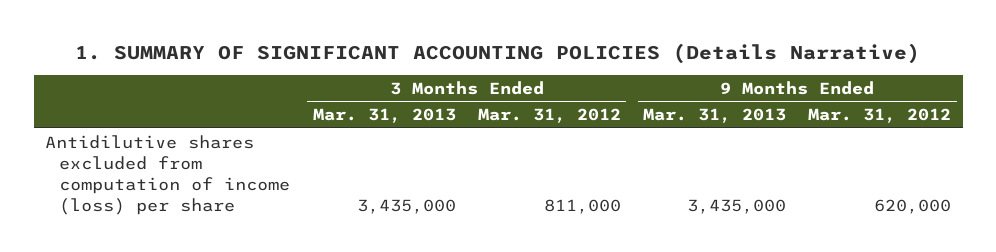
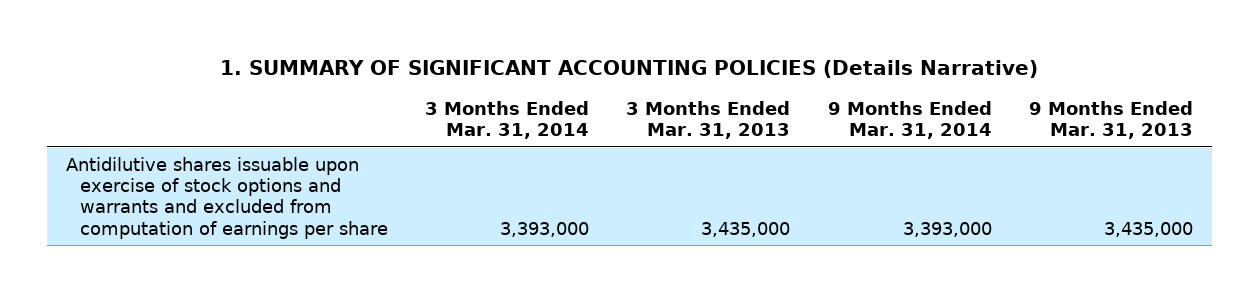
[477,108,621,124] Mar. 31, 2012 -> none
[808,108,952,124] Mar. 31, 2012 -> none
none -> [424,101,589,140] 3 Months Ended Mar. 31, 2014
none -> [827,101,992,140] 9 Months Ended Mar. 31, 2014
[45,134,291,215] Antidilutive shares excluded from computation of income (loss) per share -> [66,157,388,239] Antidilutive shares issuable upon exercise of stock options and warrants and excluded from computation of earnings per share

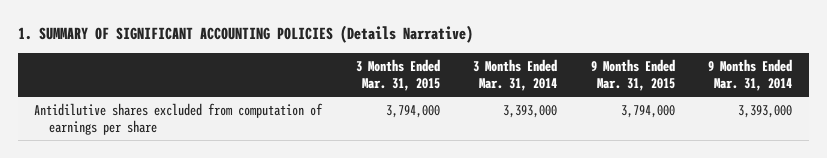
[626,101,791,140] 3 Months Ended Mar. 31, 2013 -> none
[1028,101,1193,140] 9 Months Ended Mar. 31, 2013 -> none
none -> [355,58,440,91] 3 Months Ended Mar. 31, 2015
none -> [590,58,675,91] 9 Months Ended Mar. 31, 2015
[66,157,388,239] Antidilutive shares issuable upon exercise of stock options and warrants and excluded from computation of earnings per share -> [34,102,324,135] Antidilutive shares excluded from computation of earnings per share

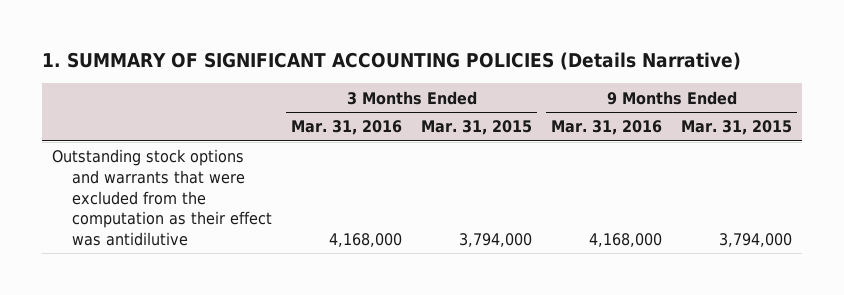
[473,58,558,91] 3 Months Ended Mar. 31, 2014 -> none
[708,58,793,91] 9 Months Ended Mar. 31, 2014 -> none
none -> [291,120,403,136] Mar. 31, 2016
none -> [551,120,663,136] Mar. 31, 2016
[34,102,324,135] Antidilutive shares excluded from computation of earnings per share -> [51,149,272,247] Outstanding stock options and warrants that were excluded from the computation as their effect was antidilutive

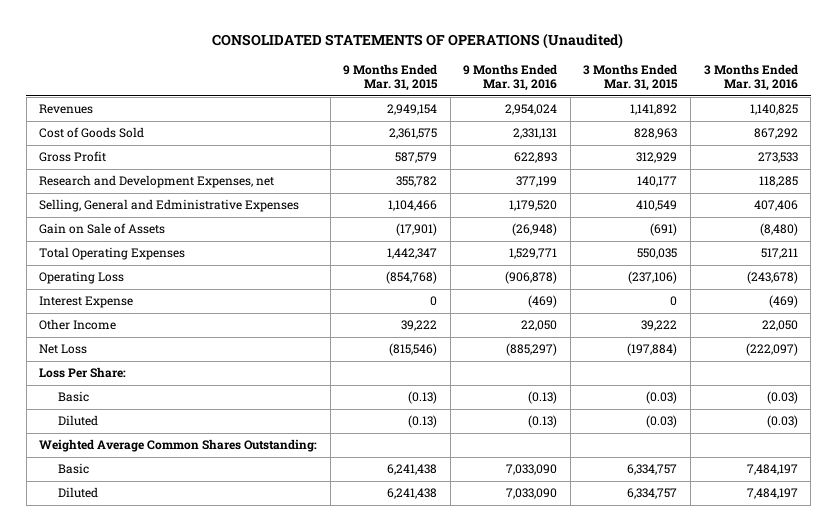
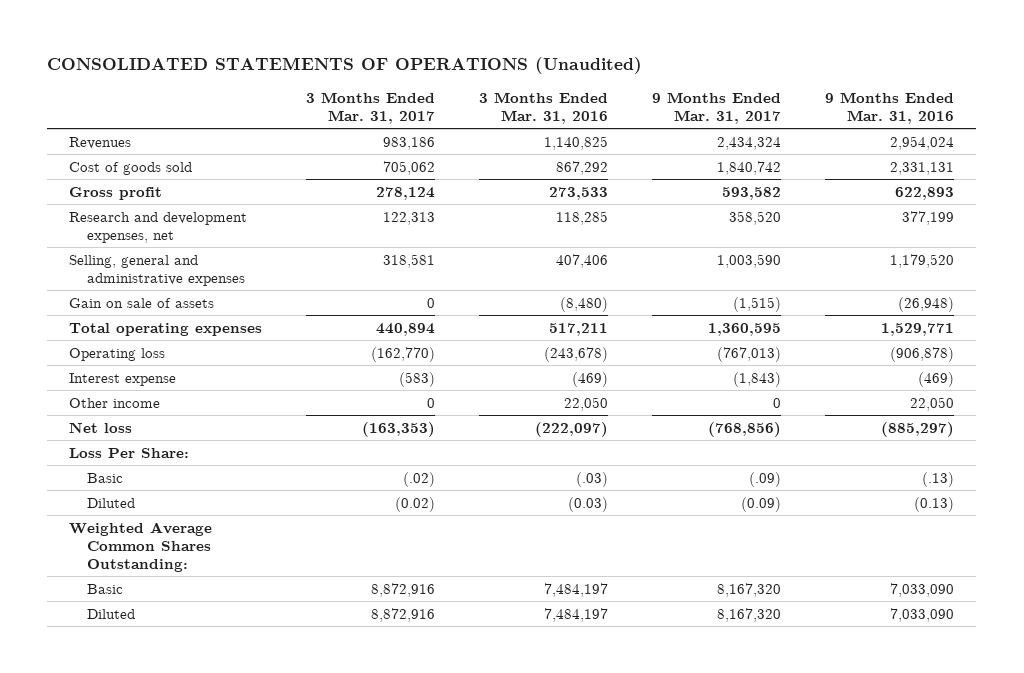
[343,63,439,92] 9 Months Ended Mar. 31, 2015 -> none
[583,63,679,92] 3 Months Ended Mar. 31, 2015 -> none
none -> [306,91,436,124] 3 Months Ended Mar. 31, 2017
none -> [652,91,782,124] 9 Months Ended Mar. 31, 2017
[39,127,145,139] Cost of Goods Sold -> [69,161,193,175] Cost of goods sold
[39,151,107,163] Gross Profit -> [69,186,163,200] Gross profit
[39,175,275,189] Research and Development Expenses, net -> [69,211,248,243] Research and development expenses, net
[39,199,300,213] Selling, General and Edministrative Expenses -> [69,254,246,286] Selling, general and administrative expenses
[39,223,166,235] Gain on Sale of Assets -> [69,297,215,308] Gain on sale of assets
[39,247,186,261] Total Operating Expenses -> [69,322,263,336] Total operating expenses
[39,271,125,285] Operating Loss -> [69,347,166,361] Operating loss
[39,296,134,309] Interest Expense -> [69,372,177,386] Interest expense
[39,319,117,331] Other Income -> [69,397,161,408] Other income
[39,344,88,355] Net Loss -> [69,421,133,433] Net loss
[528,391,558,405] (0.13) -> [922,471,955,487] (.13)
[766,391,798,405] (0.03) -> [576,471,609,487] (.03)

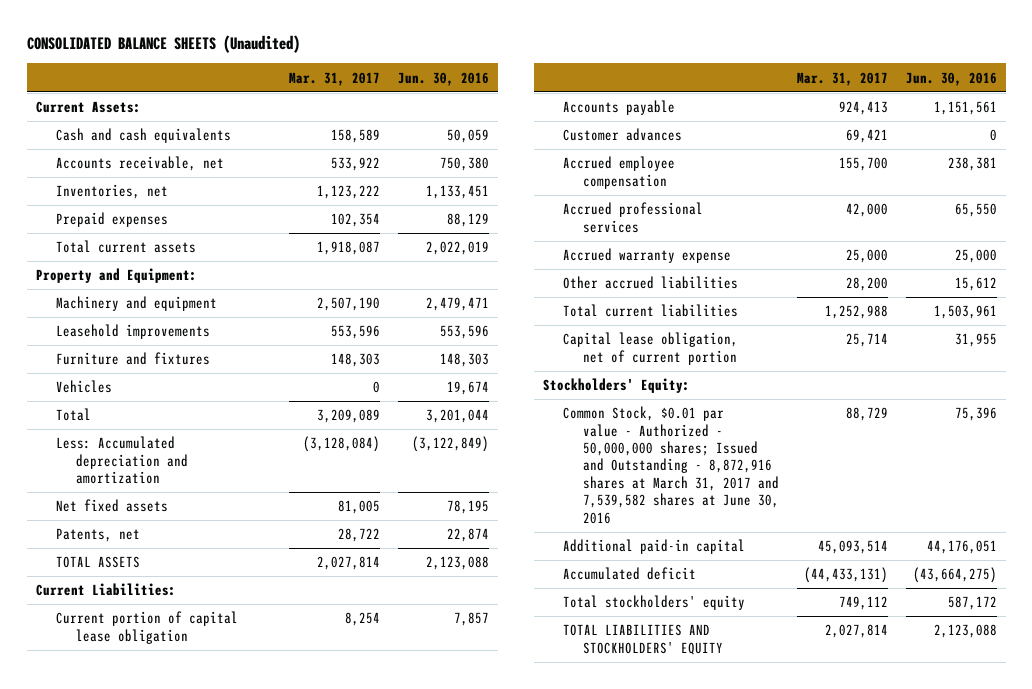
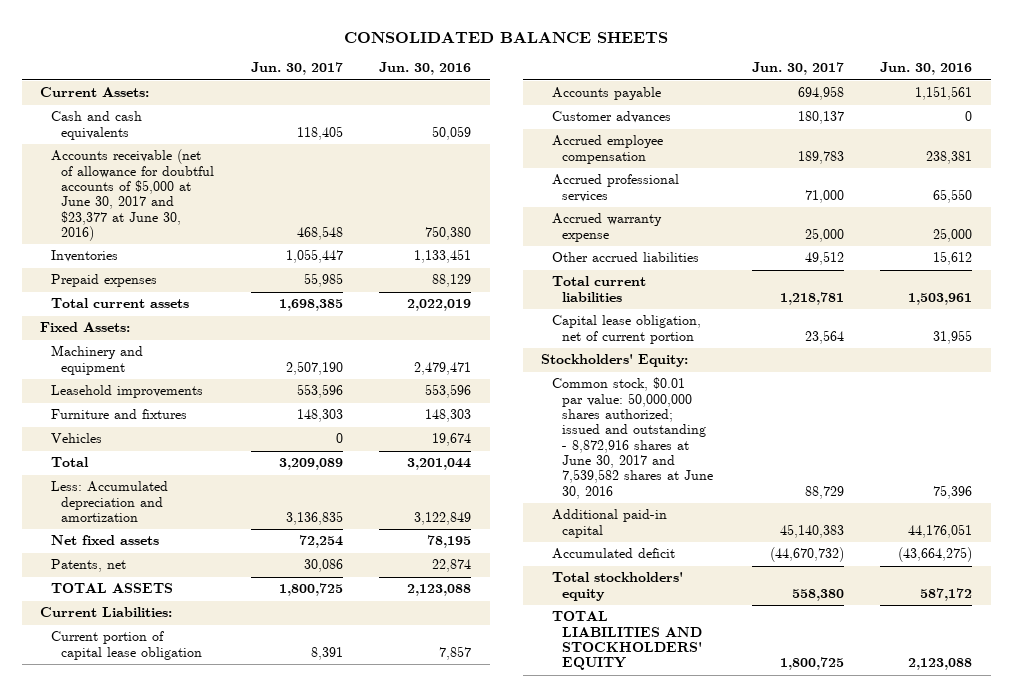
[26,34,300,53] CONSOLIDATED BALANCE SHEETS (Unaudited) -> [344,31,669,43] CONSOLIDATED BALANCE SHEETS
[289,71,381,86] Mar. 31, 2017 -> none
none -> [250,62,343,76] Jun. 30, 2017
[55,156,224,172] Accounts receivable, net -> [50,149,215,242] Accounts receivable (net of allowance for doubtful accounts of $5,000 at June 30, 2017 and $23,377 at June 30, 2016)
[55,184,168,200] Inventories, net -> [50,250,118,263] Inventories
[35,268,197,284] Property and Equipment: -> [40,322,131,333] Fixed Assets:
[412,436,490,453] (3,122,849) -> [414,512,472,526] 3,122,849
[563,406,780,524] Common Stock, $0.01 par value - Authorized - 50,000,000 shares; Issued and Outstanding - 8,872,916 shares at March 31, 2017 and 7,539,582 shares at June 30, 2016 -> [551,377,713,499] Common stock, $0.01 par value: 50,000,000 shares authorized; issued and outstanding - 8,872,916 shares at June 30, 2017 and 7,539,582 shares at June 30, 2016

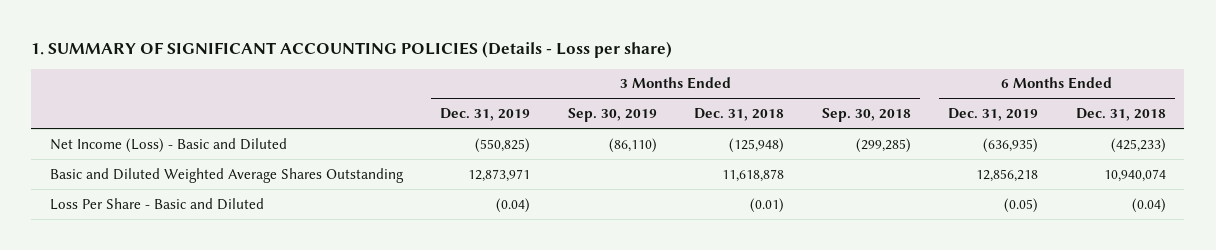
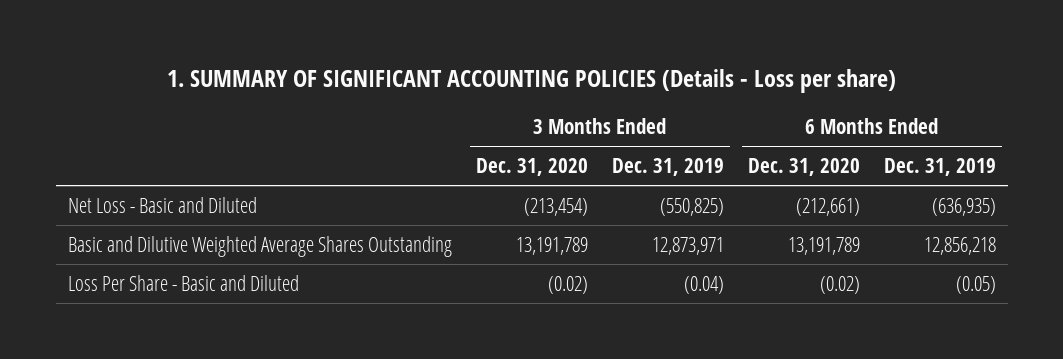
[567,108,657,123] Sep. 30, 2019 -> none
[694,108,785,122] Dec. 31, 2018 -> none
[821,108,911,123] Sep. 30, 2018 -> none
[1075,108,1166,122] Dec. 31, 2018 -> none
none -> [475,157,588,176] Dec. 31, 2020
none -> [747,157,860,176] Dec. 31, 2020
[49,137,287,153] Net Income (Loss) - Basic and Diluted -> [67,196,257,213] Net Loss - Basic and Diluted
[49,167,404,183] Basic and Diluted Weighted Average Shares Outstanding -> [67,235,452,257] Basic and Dilutive Weighted Average Shares Outstanding

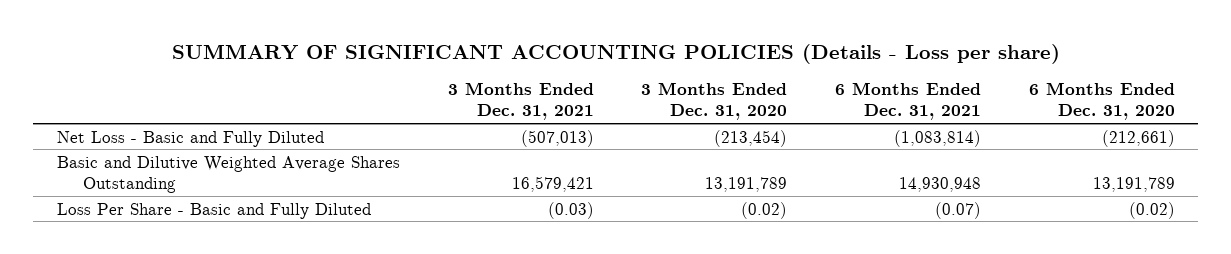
[166,69,896,94] 1. SUMMARY OF SIGNIFICANT ACCOUNTING POLICIES (Details - Loss per share) -> [171,44,1060,65] SUMMARY OF SIGNIFICANT ACCOUNTING POLICIES (Details - Loss per share)
[611,157,724,176] Dec. 31, 2019 -> none
[883,157,996,176] Dec. 31, 2019 -> none
none -> [447,82,594,121] 3 Months Ended Dec. 31, 2021
none -> [834,82,981,121] 6 Months Ended Dec. 31, 2021
[67,196,257,213] Net Loss - Basic and Diluted -> [56,130,324,147] Net Loss - Basic and Fully Diluted
[67,274,299,291] Loss Per Share - Basic and Diluted -> [56,202,371,219] Loss Per Share - Basic and Fully Diluted

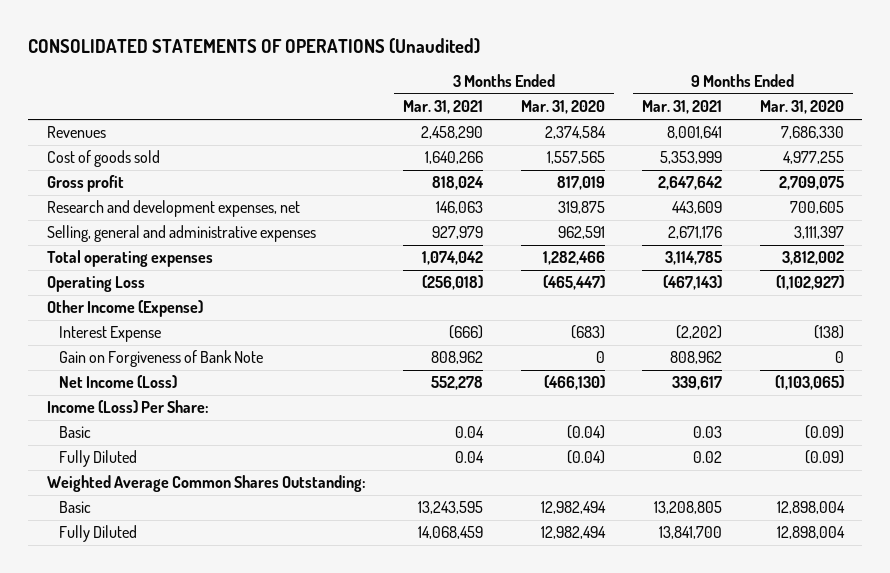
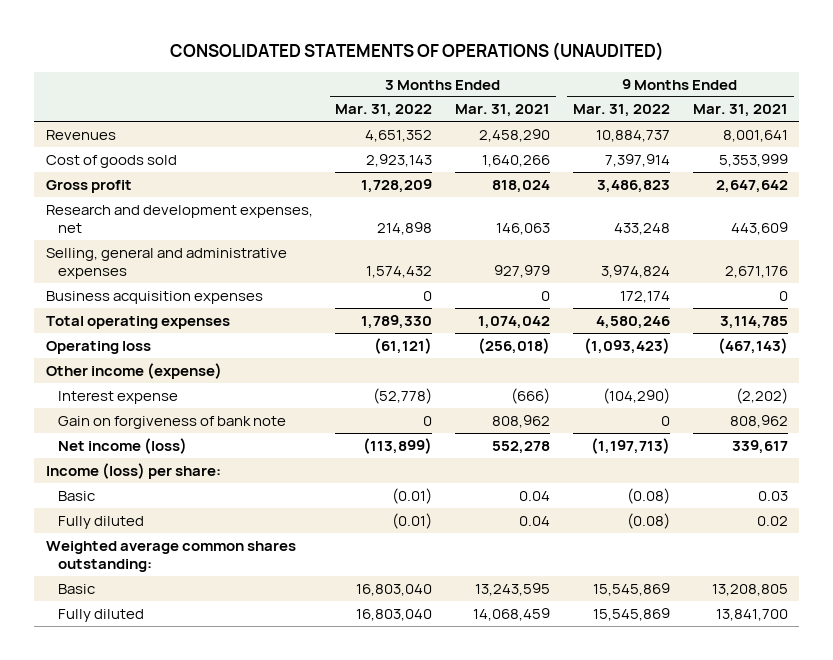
[28,37,481,54] CONSOLIDATED STATEMENTS OF OPERATIONS (Unaudited) -> [169,42,664,62] CONSOLIDATED STATEMENTS OF OPERATIONS (UNAUDITED)
[520,100,605,115] Mar. 31, 2020 -> none
[759,100,844,115] Mar. 31, 2020 -> none
none -> [335,104,433,118] Mar. 31, 2022
none -> [573,104,671,118] Mar. 31, 2022
none -> [45,290,263,304] Business acquisition expenses
[46,276,145,293] Operating Loss -> [45,340,151,354] Operating loss
[46,300,203,318] Other Income (Expense) -> [45,362,222,379] Other income (expense)
[59,326,162,343] Interest Expense -> [58,390,179,404] Interest expense
[59,350,264,368] Gain on Forgiveness of Bank Note -> [58,415,287,429] Gain on forgiveness of bank note
[59,375,178,389] Net Income (Loss) -> [58,437,188,454] Net income (loss)
[46,400,209,414] Income (Loss) Per Share: -> [45,462,221,479] Income (loss) per share:
[59,450,138,468] Fully Diluted -> [58,515,145,529] Fully diluted
[46,475,366,493] Weighted Average Common Shares Outstanding: -> [45,540,296,573] Weighted average common shares outstanding:
[59,525,138,543] Fully Diluted -> [58,608,145,622] Fully diluted

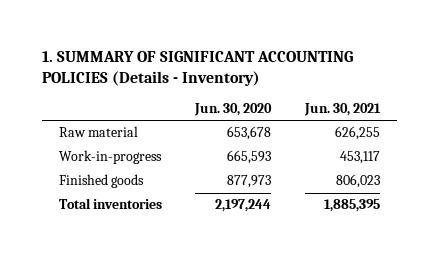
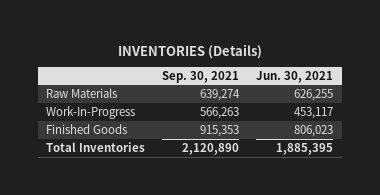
[41,51,353,86] 1. SUMMARY OF SIGNIFICANT ACCOUNTING POLICIES (Details - Inventory) -> [117,43,262,59] INVENTORIES (Details)
[194,102,273,116] Jun. 30, 2020 -> none
none -> [162,70,240,83] Sep. 30, 2021
[58,126,138,138] Raw material -> [46,87,118,98] Raw Materials
[58,150,162,165] Work-in-progress -> [46,105,136,119] Work-In-Progress
[58,174,144,189] Finished goods -> [46,123,128,134] Finished Goods
[58,198,162,210] Total inventories -> [46,141,146,152] Total Inventories

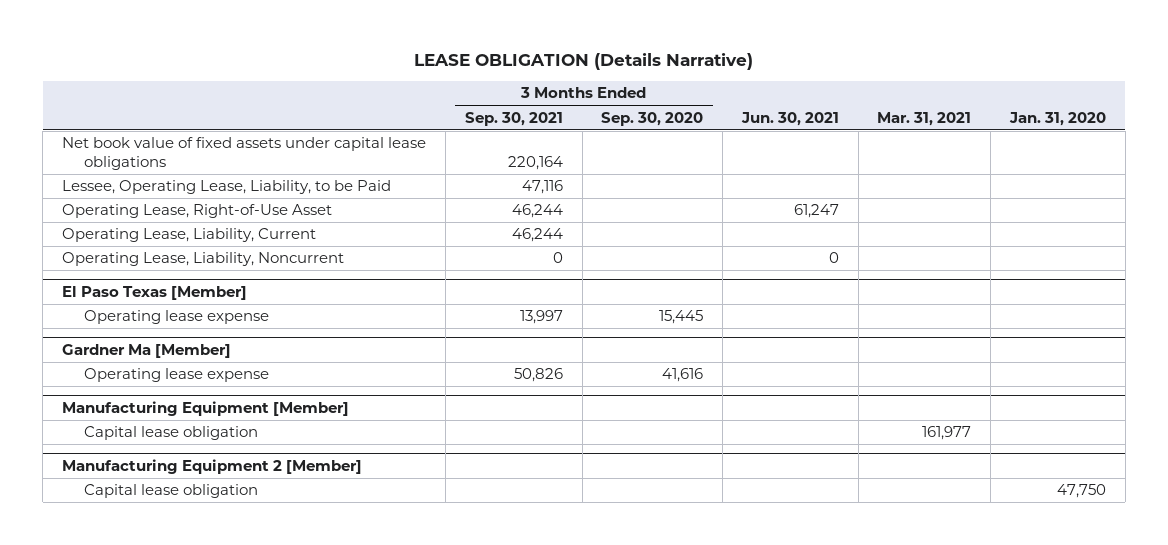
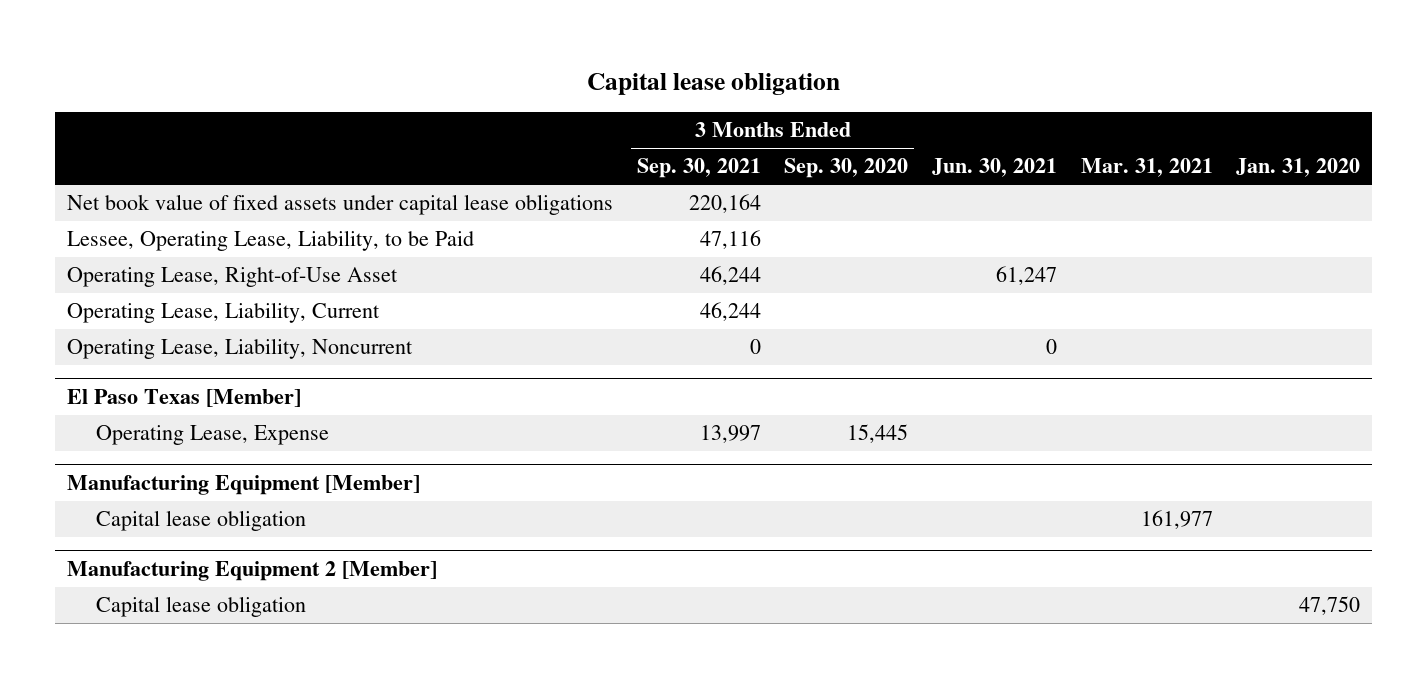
[414,53,754,71] LEASE OBLIGATION (Details Narrative) -> [586,72,840,95] Capital lease obligation
[62,343,232,358] Gardner Ma [Member] -> none
[83,368,269,383] Operating lease expense -> none
[83,310,269,325] Operating lease expense -> [95,425,329,446] Operating Lease, Expense

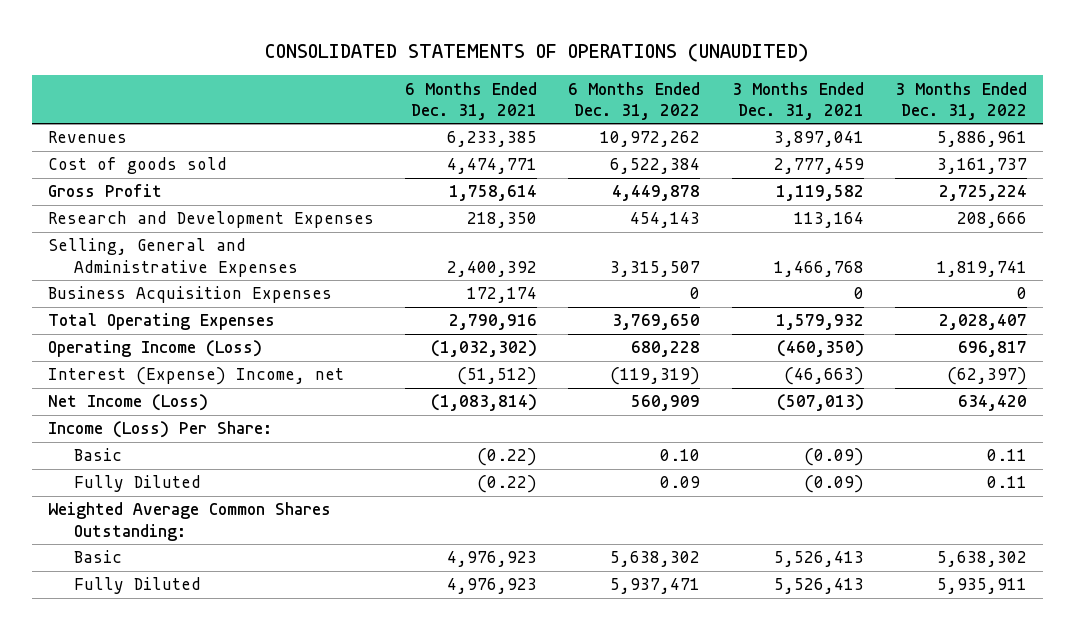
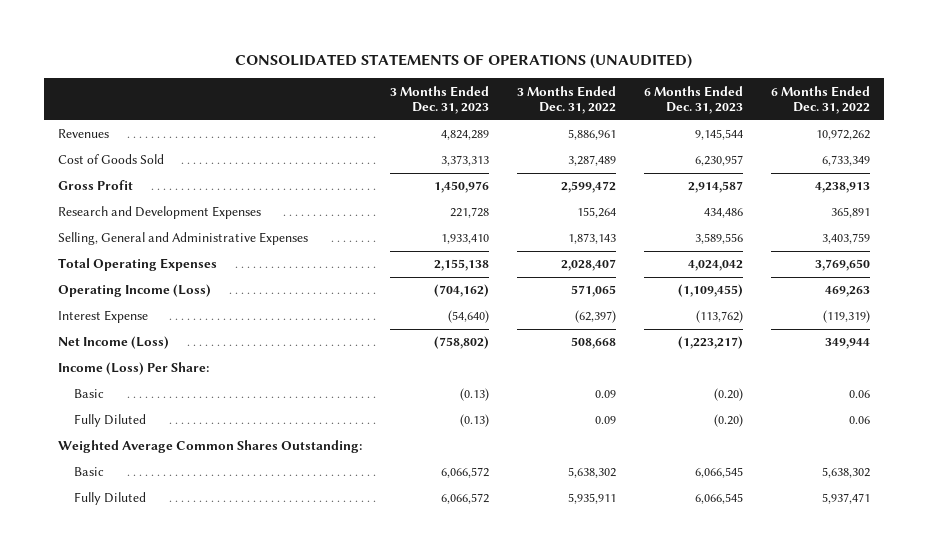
[404,81,537,121] 6 Months Ended Dec. 31, 2021 -> none
[731,81,864,121] 3 Months Ended Dec. 31, 2021 -> none
none -> [389,85,489,115] 3 Months Ended Dec. 31, 2023
none -> [644,85,744,115] 6 Months Ended Dec. 31, 2023
[47,286,332,304] Business Acquisition Expenses -> none
[47,157,227,175] Cost of goods sold -> [57,154,164,165] Cost of Goods Sold
[610,158,701,175] 6,522,384 -> [822,155,871,167] 6,733,349
[937,158,1028,175] 3,161,737 -> [567,155,616,167] 3,287,489
[612,185,701,202] 4,449,878 -> [815,182,871,194] 4,238,913
[939,185,1028,202] 2,725,224 -> [560,181,616,194] 2,599,472
[630,212,701,229] 454,143 -> [831,207,871,219] 365,891
[957,212,1028,229] 208,666 -> [576,207,616,219] 155,264
[610,260,701,277] 3,315,507 -> [822,233,871,245] 3,403,759
[937,260,1028,277] 1,819,741 -> [567,233,616,245] 1,873,143
[631,341,701,358] 680,228 -> [825,286,871,298] 469,263
[958,341,1028,358] 696,817 -> [570,285,616,298] 571,065
[47,367,344,386] Interest (Expense) Income, net -> [57,310,148,324] Interest Expense
[631,395,701,412] 560,909 -> [825,338,871,350] 349,944
[958,395,1028,412] 634,420 -> [570,337,616,350] 508,668
[660,449,701,462] 0.10 -> [849,390,871,399] 0.06
[987,449,1028,462] 0.11 -> [594,390,616,399] 0.09
[660,476,701,489] 0.09 -> [849,416,871,425] 0.06
[987,476,1028,489] 0.11 -> [594,416,616,425] 0.09

